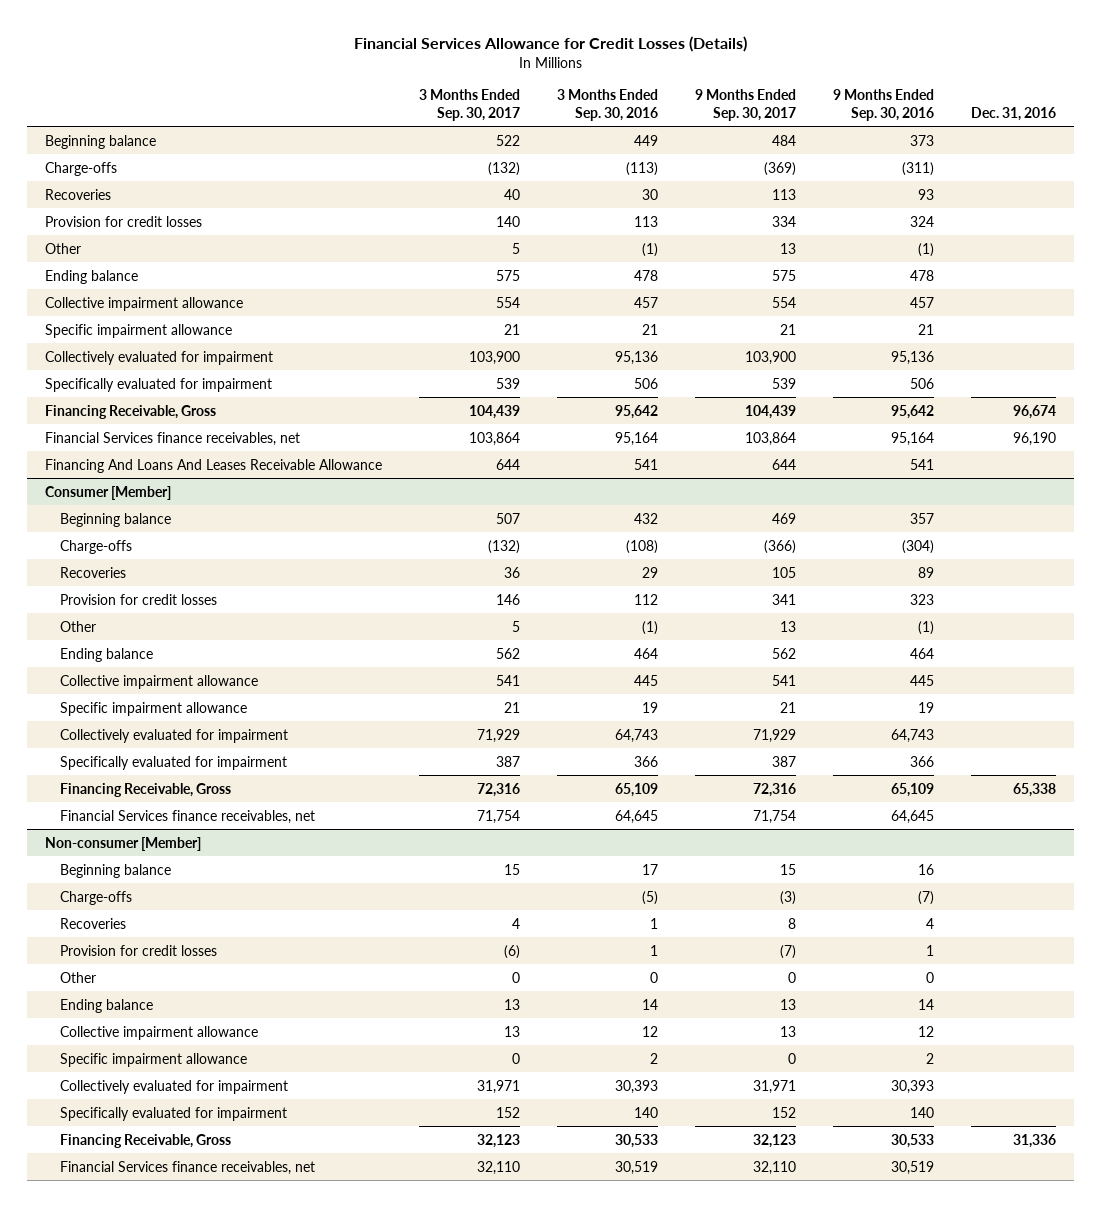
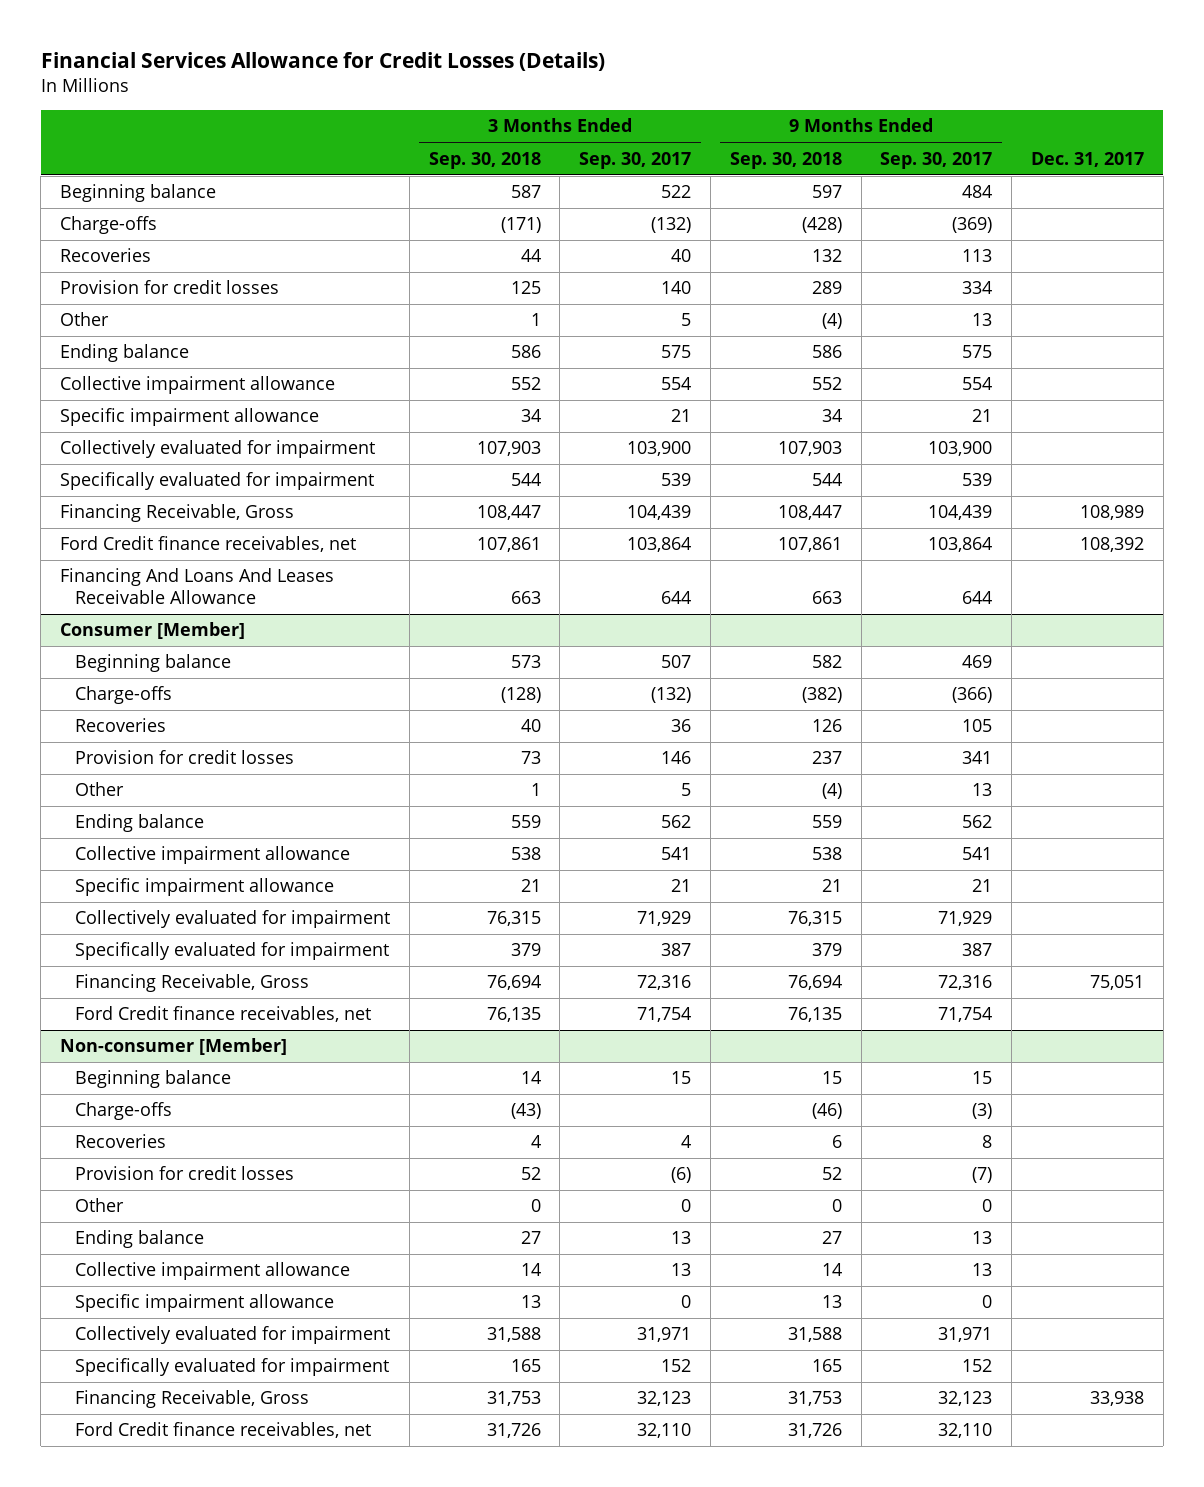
[557,89,659,121] 3 Months Ended Sep. 30, 2016 -> none
[832,89,934,121] 9 Months Ended Sep. 30, 2016 -> none
[970,106,1056,121] Dec. 31, 2016 -> none
none -> [428,151,541,169] Sep. 30, 2018
none -> [729,151,842,169] Sep. 30, 2018
none -> [1030,151,1144,167] Dec. 31, 2017
[45,431,301,446] Financial Services finance receivables, net -> [60,536,357,553] Ford Credit finance receivables, net
[60,809,316,824] Financial Services finance receivables, net -> [75,1006,372,1023] Ford Credit finance receivables, net
[60,1160,316,1175] Financial Services finance receivables, net -> [75,1422,372,1439] Ford Credit finance receivables, net

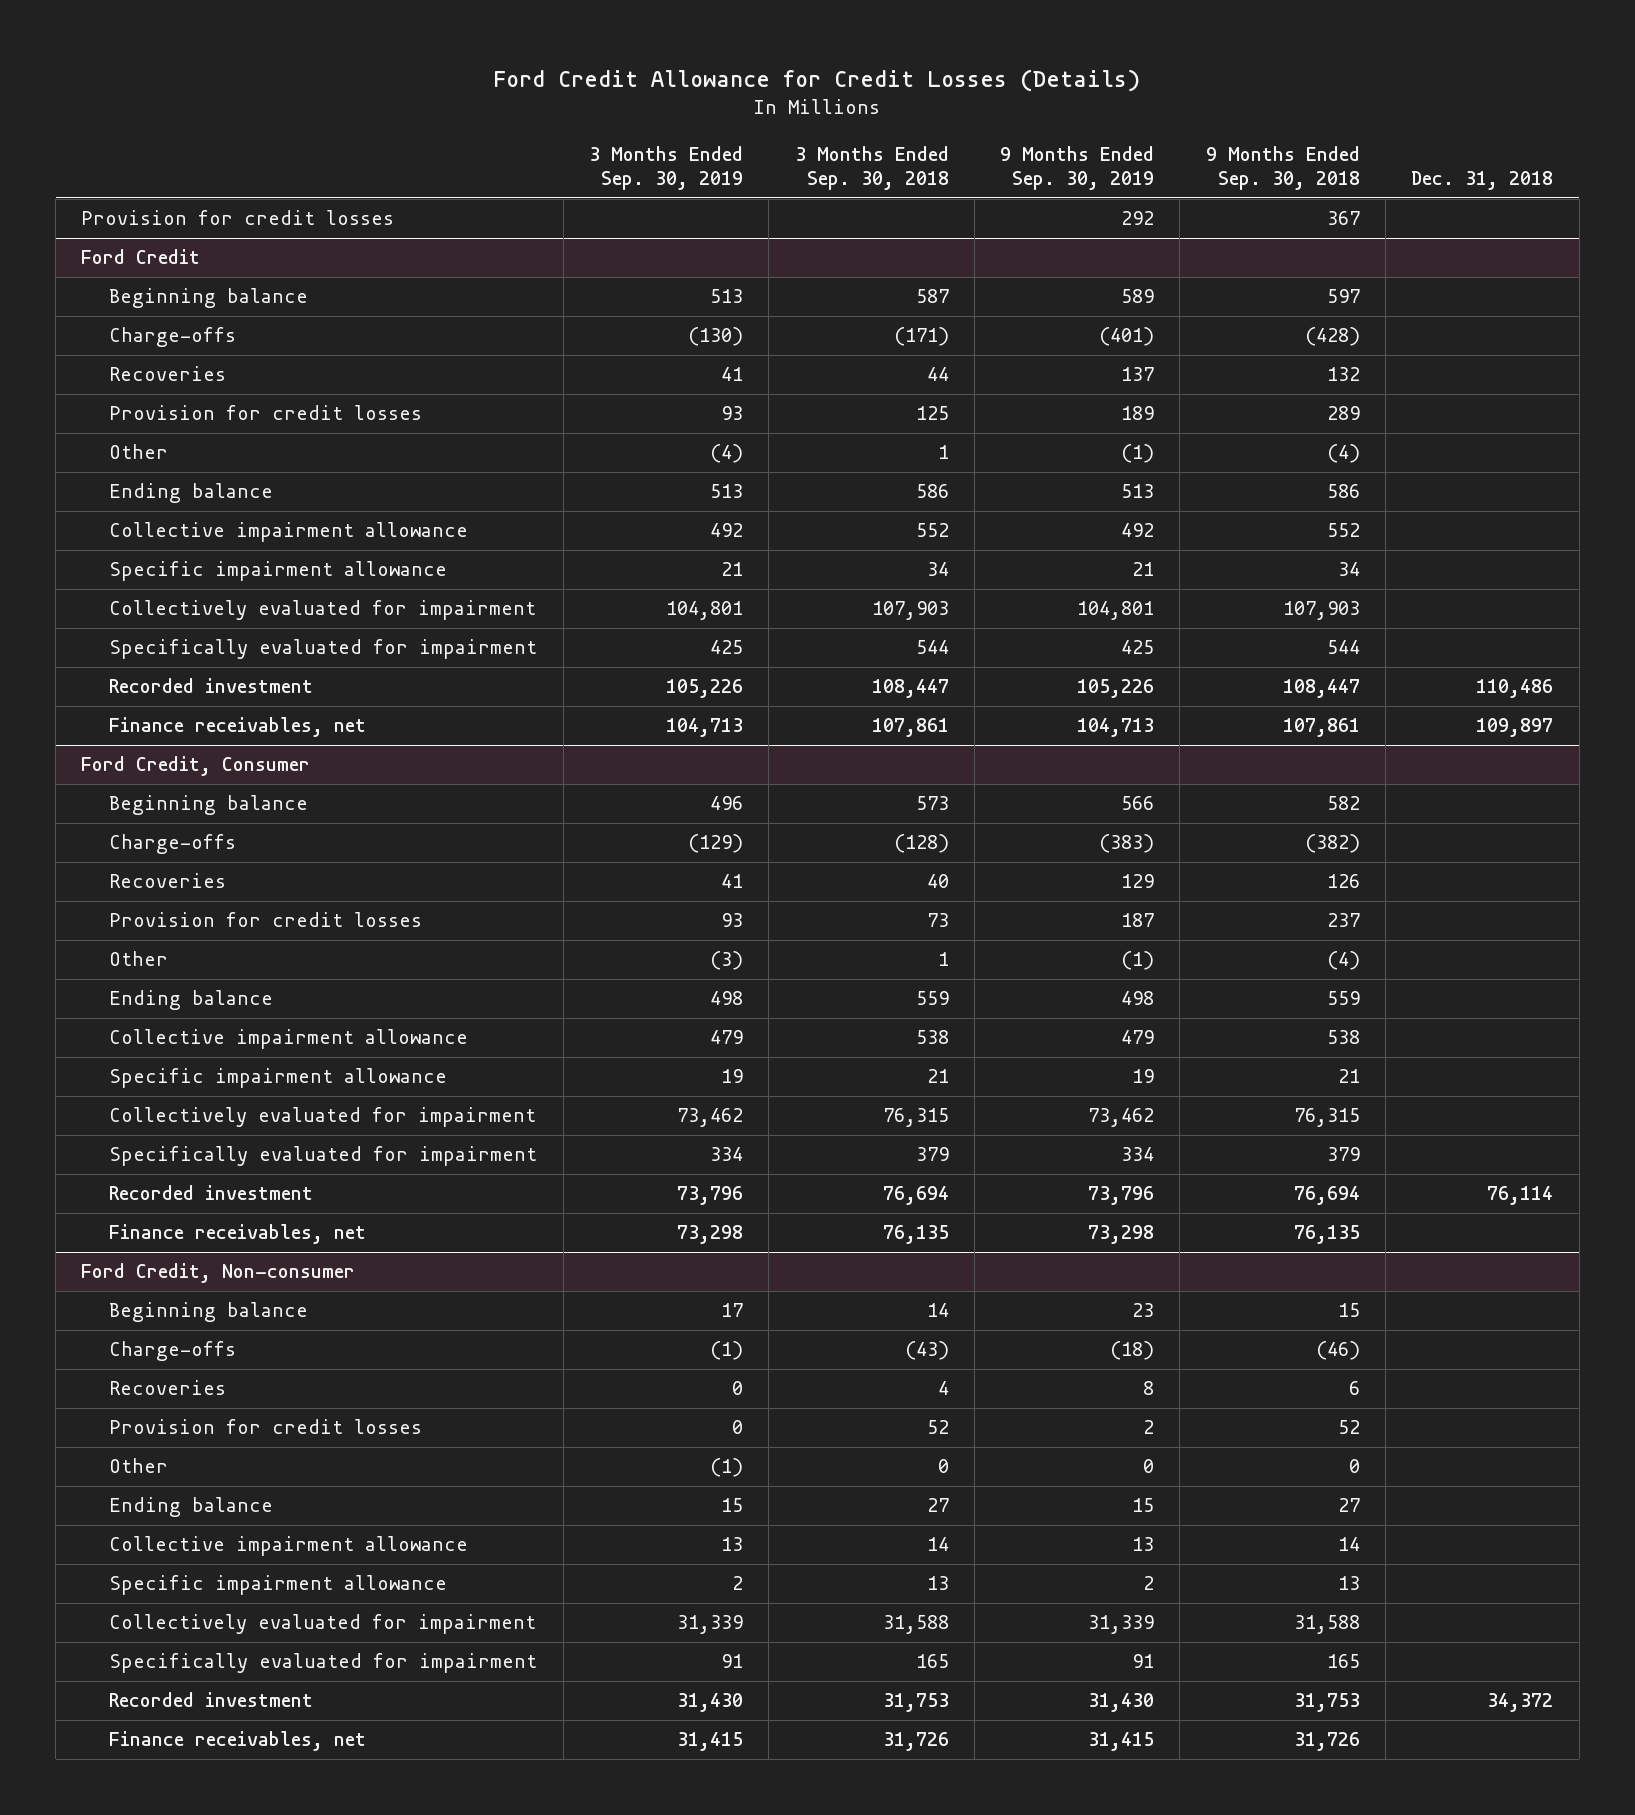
[40,52,605,72] Financial Services Allowance for Credit Losses (Details) -> [493,68,1141,92] Ford Credit Allowance for Credit Losses (Details)
[579,151,692,169] Sep. 30, 2017 -> none
[880,151,993,169] Sep. 30, 2017 -> none
[1030,151,1144,167] Dec. 31, 2017 -> none
none -> [588,145,743,191] 3 Months Ended Sep. 30, 2019
none -> [1000,145,1155,191] 9 Months Ended Sep. 30, 2019
none -> [1411,171,1554,191] Dec. 31, 2018
none -> [81,210,395,226] Provision for credit losses
none -> [81,249,201,265] Ford Credit
[60,568,335,605] Financing And Loans And Leases Receivable Allowance -> none
[60,622,246,640] Consumer [Member] -> none
[60,504,295,523] Financing Receivable, Gross -> [109,678,314,694] Recorded investment
[60,536,357,553] Ford Credit finance receivables, net -> [109,717,367,738] Finance receivables, net
none -> [81,756,311,777] Ford Credit, Consumer
[60,1038,288,1056] Non-consumer [Member] -> none
[75,974,310,993] Financing Receivable, Gross -> [109,1185,314,1201] Recorded investment
[75,1006,372,1023] Ford Credit finance receivables, net -> [109,1224,367,1245] Finance receivables, net
none -> [81,1263,356,1284] Ford Credit, Non-consumer
[75,1390,310,1409] Financing Receivable, Gross -> [109,1692,314,1708] Recorded investment
[75,1422,372,1439] Ford Credit finance receivables, net -> [109,1731,367,1752] Finance receivables, net

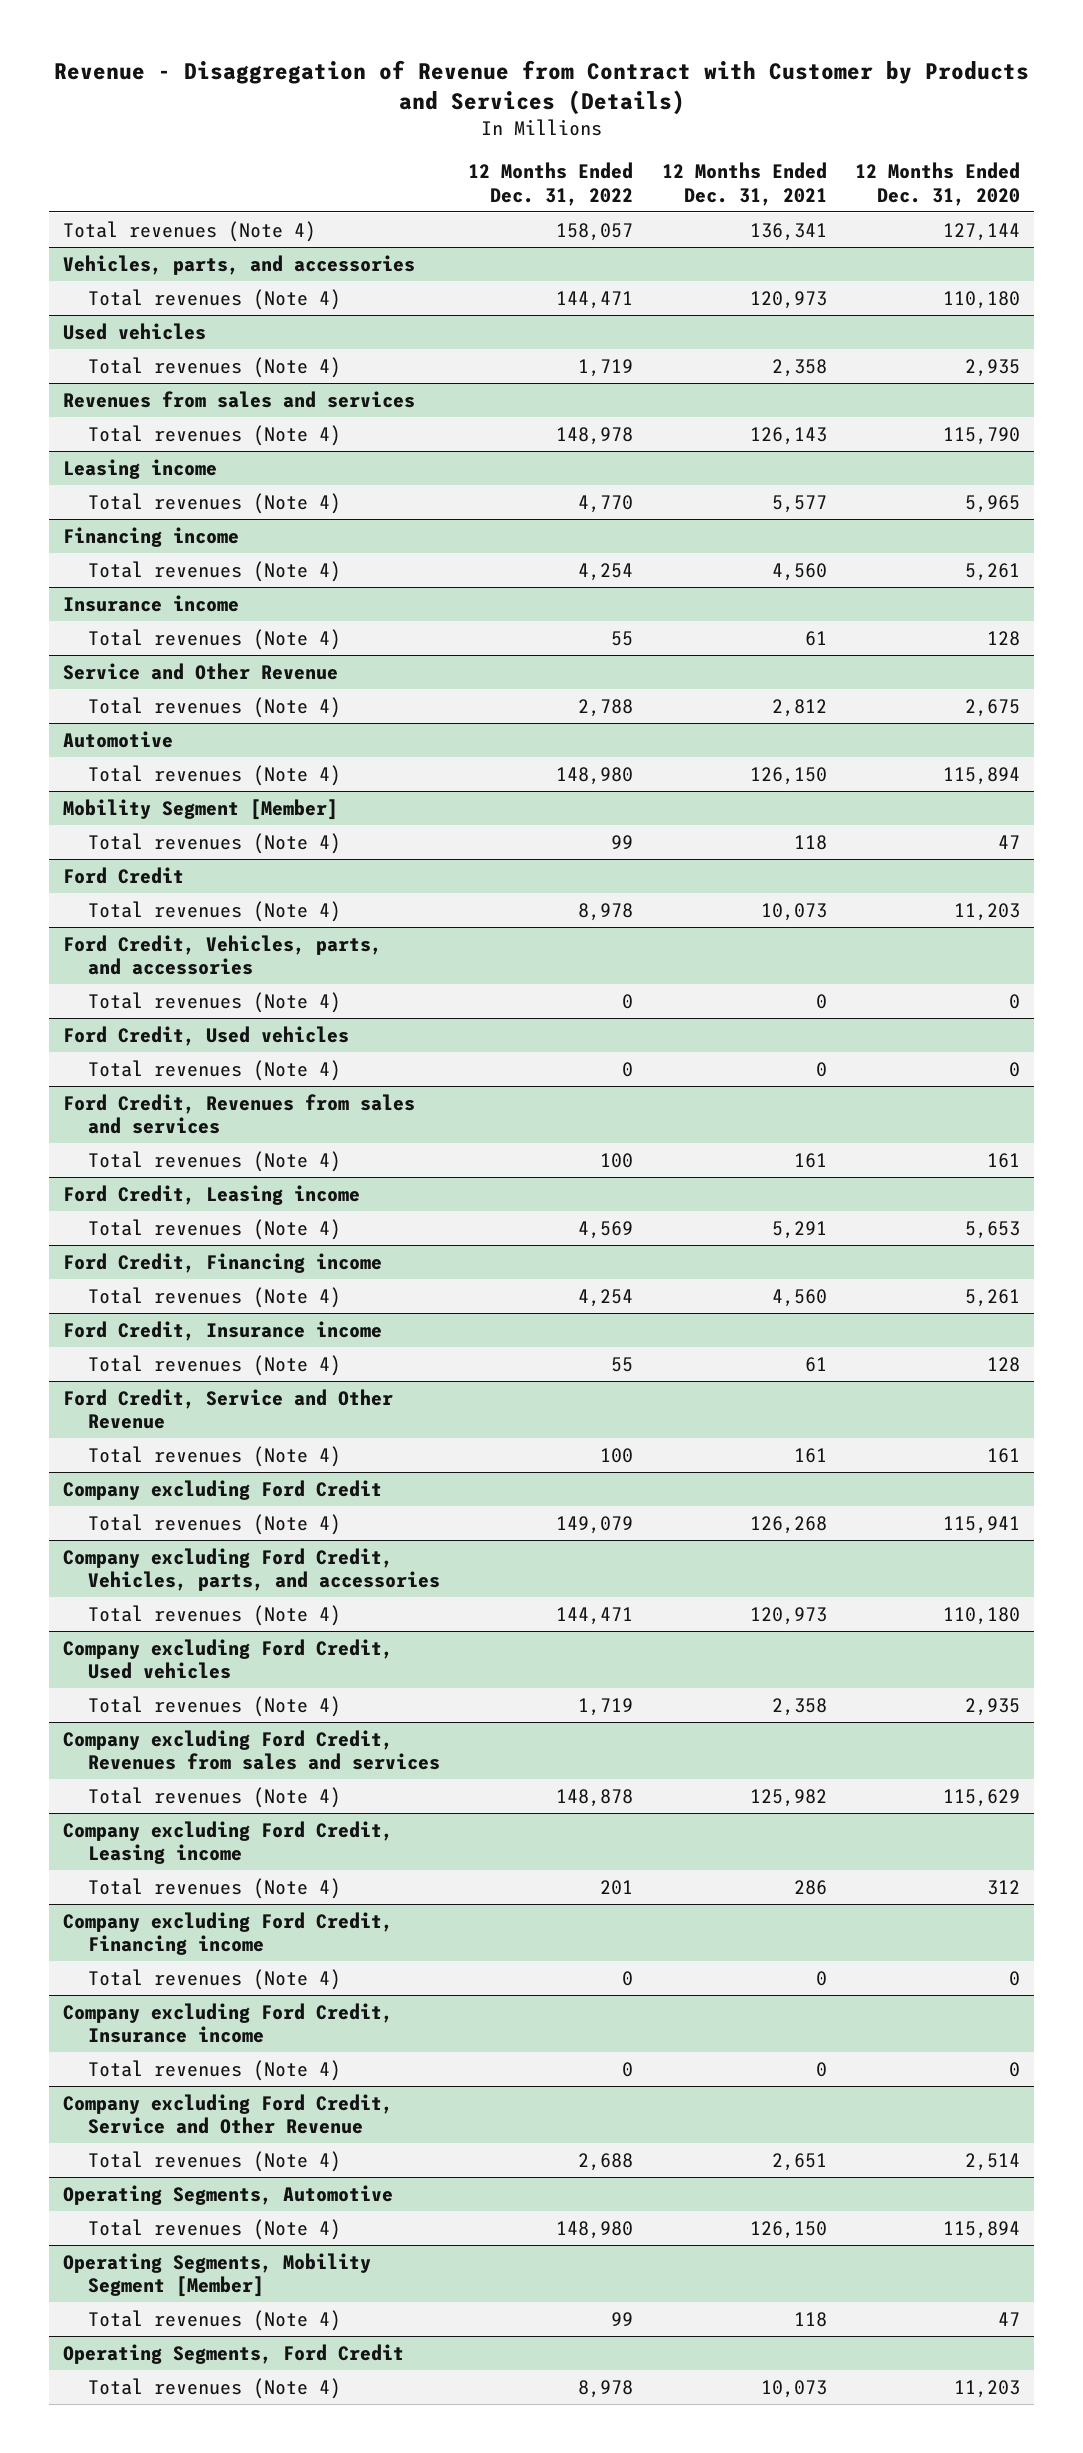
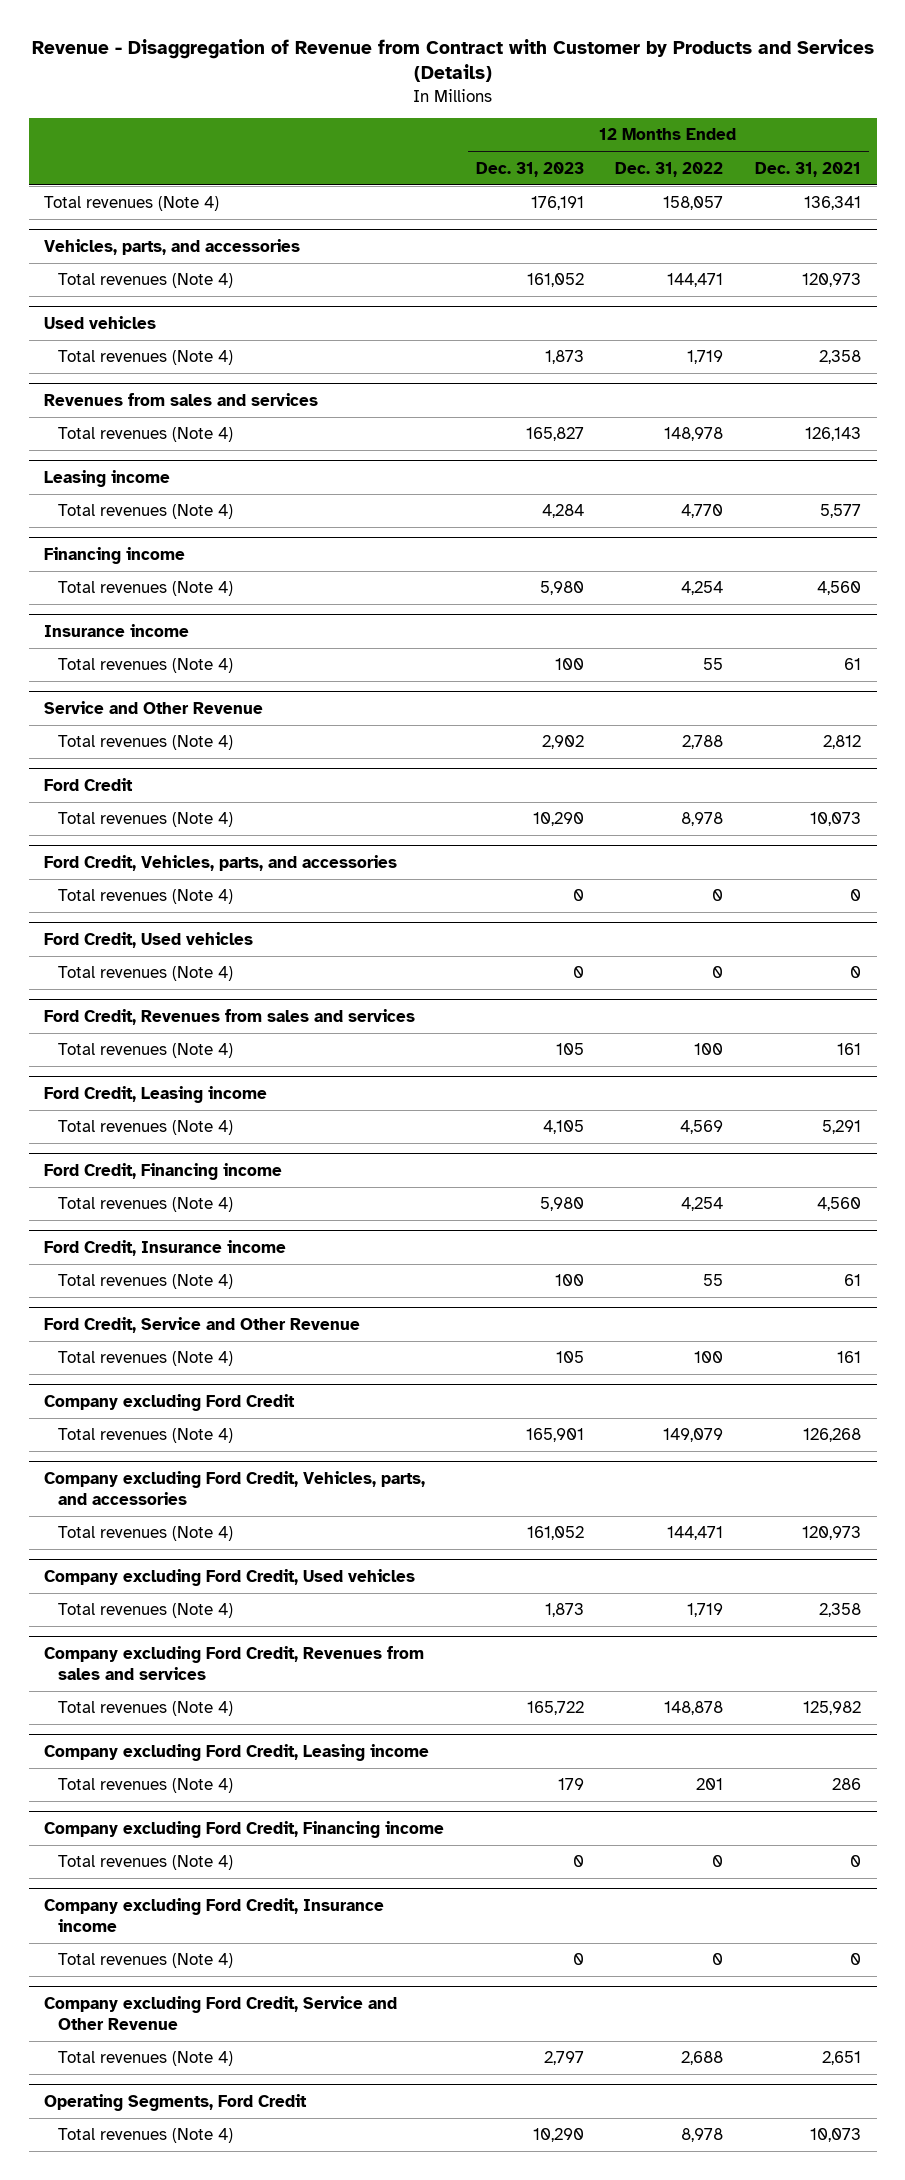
[855,162,1021,206] 12 Months Ended Dec. 31, 2020 -> none
none -> [475,161,584,177] Dec. 31, 2023
[63,730,174,748] Automotive -> none
[87,764,341,786] Total revenues (Note 4) -> none
[63,798,339,820] Mobility Segment [Member] -> none
[87,832,341,854] Total revenues (Note 4) -> none
[63,2184,394,2205] Operating Segments, Automotive -> none
[87,2218,341,2240] Total revenues (Note 4) -> none
[63,2252,372,2298] Operating Segments, Mobility Segment [Member] -> none
[87,2309,341,2331] Total revenues (Note 4) -> none

